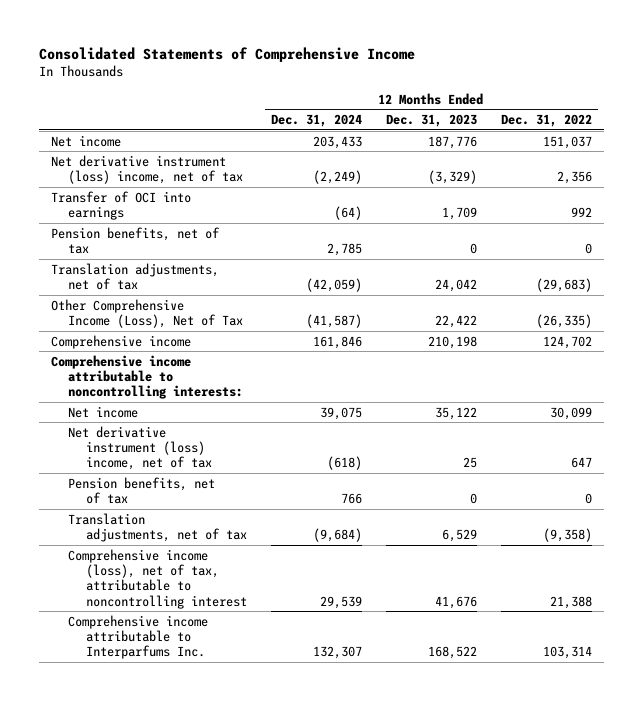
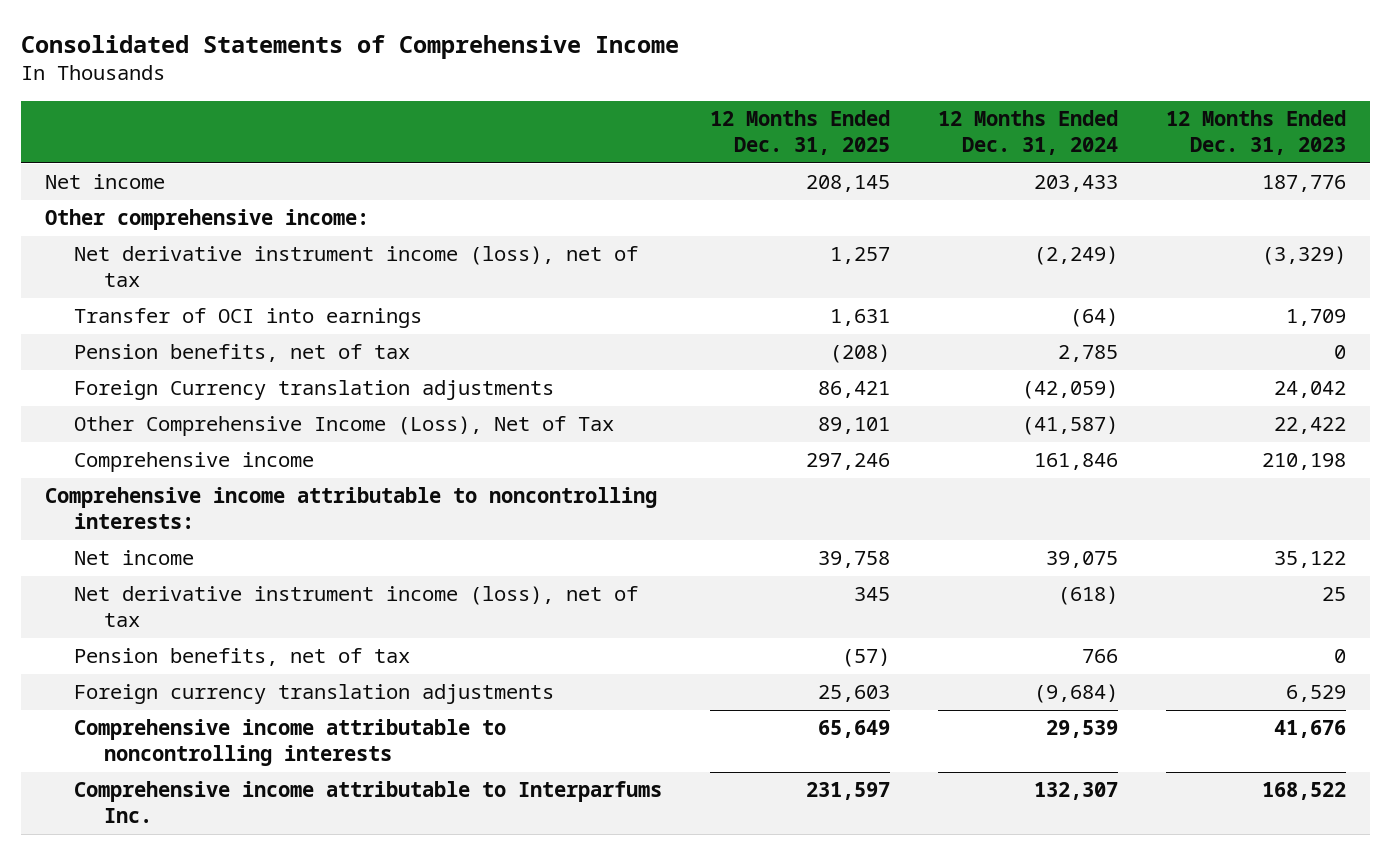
[501,114,593,128] Dec. 31, 2022 -> none
none -> [710,110,891,155] 12 Months Ended Dec. 31, 2025
none -> [44,209,369,231] Other comprehensive income:
[51,154,244,184] Net derivative instrument (loss) income, net of tax -> [74,246,639,288] Net derivative instrument income (loss), net of tax
[51,262,220,290] Translation adjustments, net of tax -> [74,380,555,401] Foreign Currency translation adjustments
[68,425,212,471] Net derivative instrument (loss) income, net of tax -> [74,586,639,628] Net derivative instrument income (loss), net of tax
[68,512,247,542] Translation adjustments, net of tax -> [74,684,555,705] Foreign currency translation adjustments
[68,548,247,609] Comprehensive income (loss), net of tax, attributable to noncontrolling interest -> [74,719,507,767] Comprehensive income attributable to noncontrolling interests

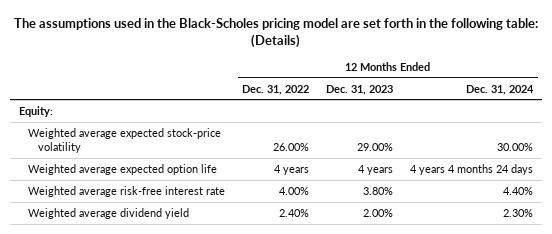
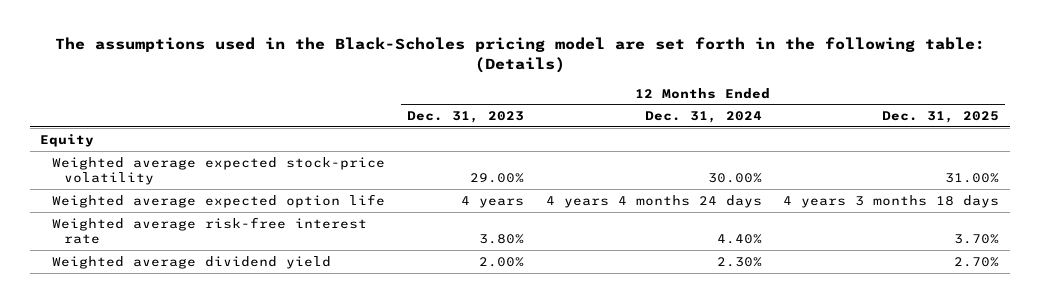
[242,84,310,95] Dec. 31, 2022 -> none
none -> [882,111,1000,124] Dec. 31, 2025
[18,105,53,117] Equity: -> [40,133,95,147] Equity

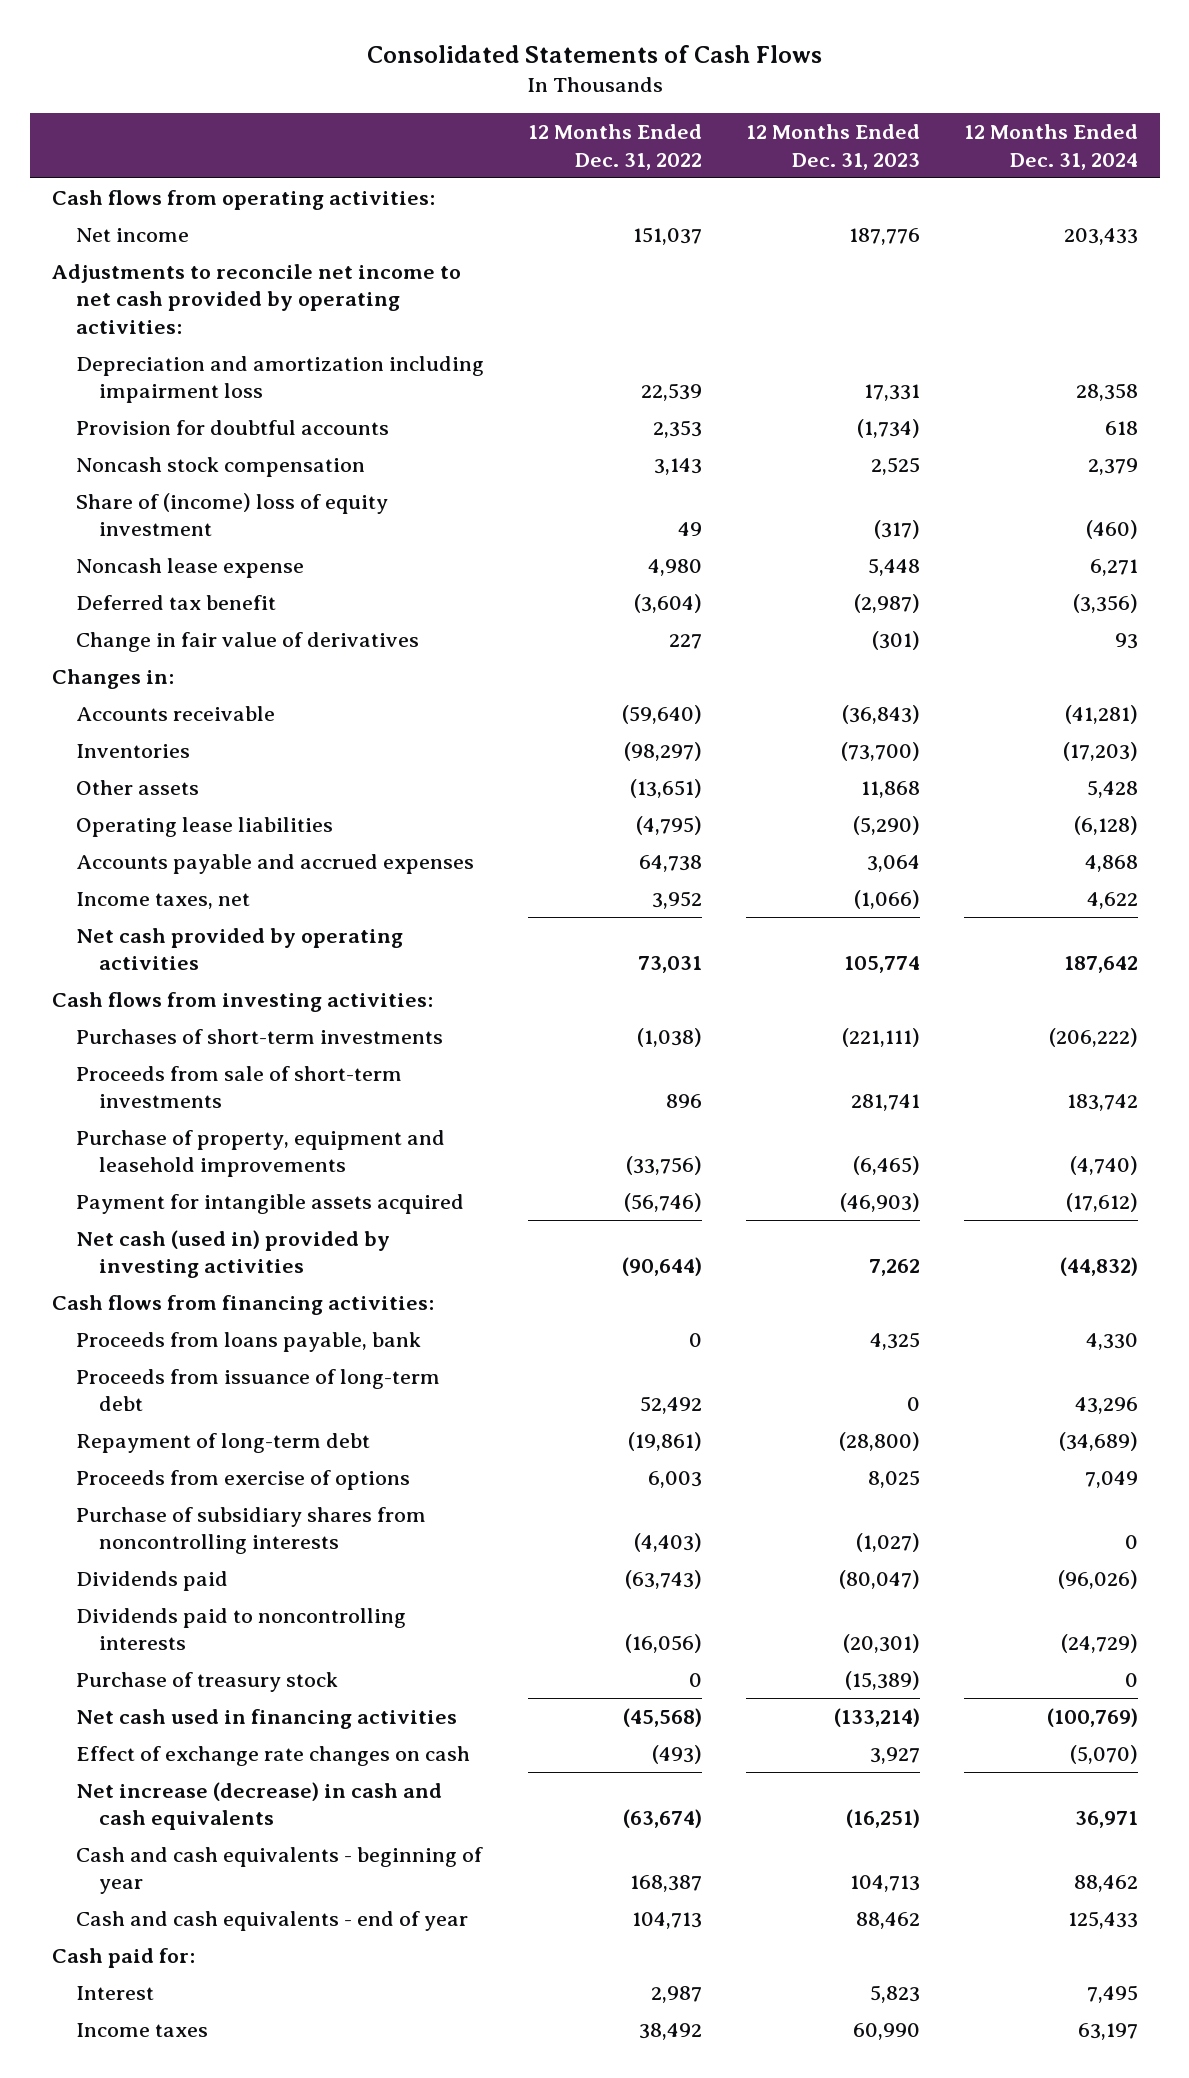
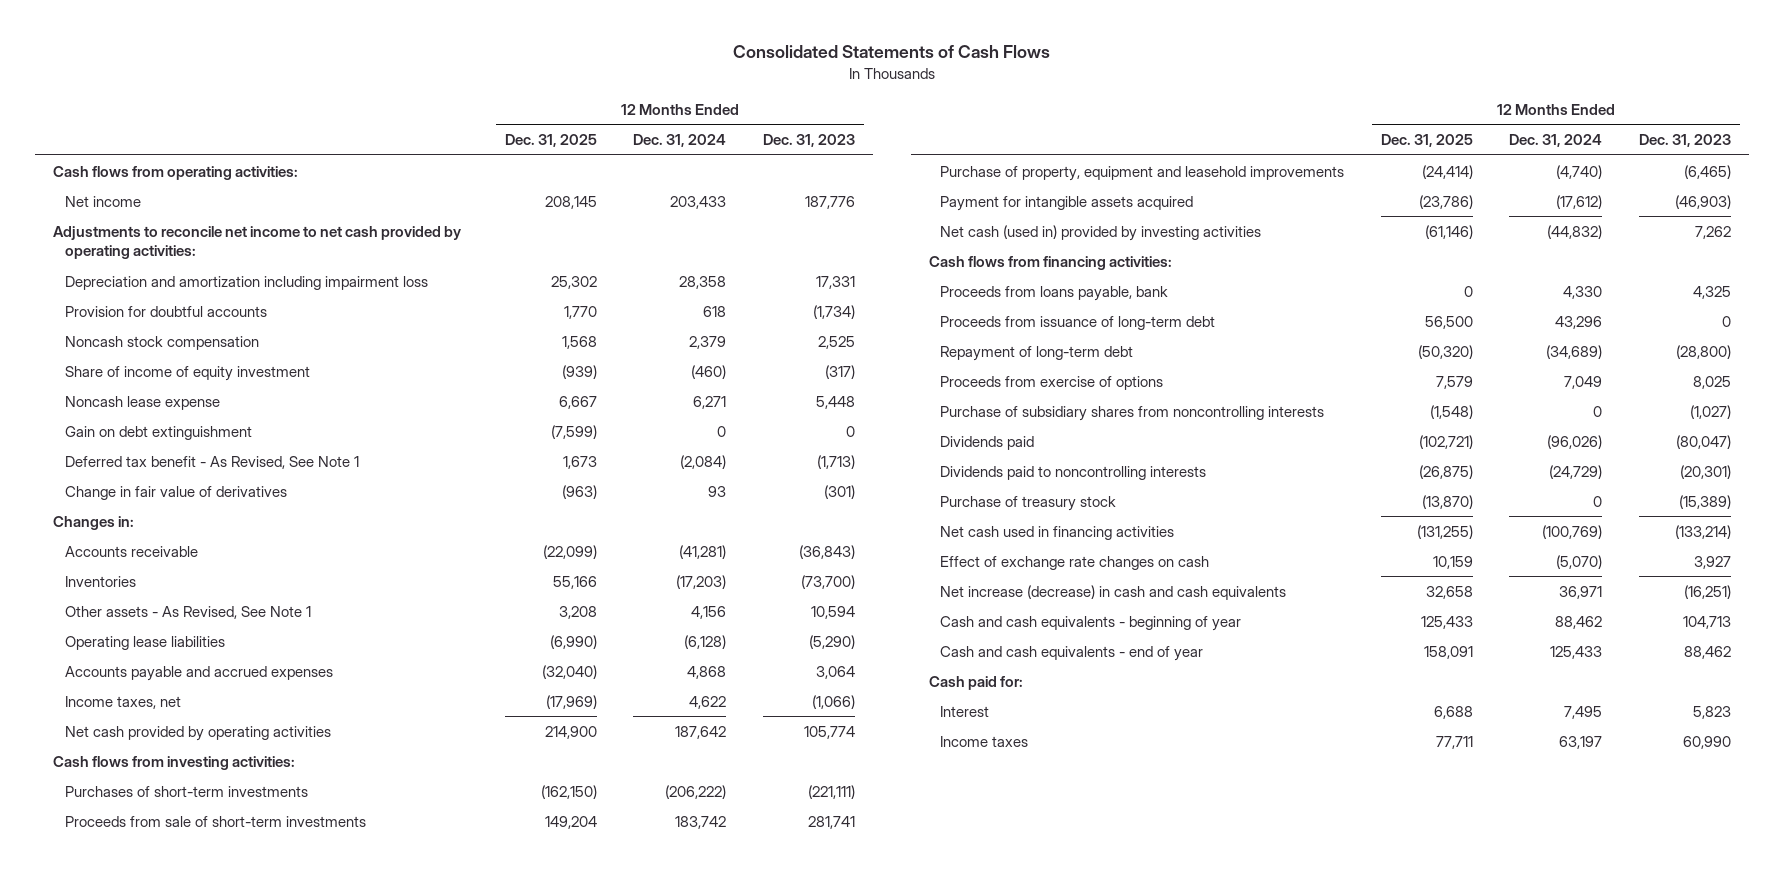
[527,124,702,170] 12 Months Ended Dec. 31, 2022 -> none
none -> [504,134,597,148] Dec. 31, 2025
[75,492,388,537] Share of (income) loss of equity investment -> [64,365,310,381] Share of income of equity investment
none -> [64,425,252,440] Gain on debt extinguishment
[75,594,276,610] Deferred tax benefit -> [64,455,359,469] Deferred tax benefit - As Revised, See Note 1
[853,593,920,613] (2,987) -> [816,454,855,469] (1,713)
[1072,593,1138,613] (3,356) -> [680,454,727,469] (2,084)
[75,779,199,795] Other assets -> [64,605,311,619] Other assets - As Revised, See Note 1
[860,780,920,798] 11,868 -> [810,605,855,619] 10,594
[1086,779,1138,798] 5,428 -> [691,605,727,619] 4,156

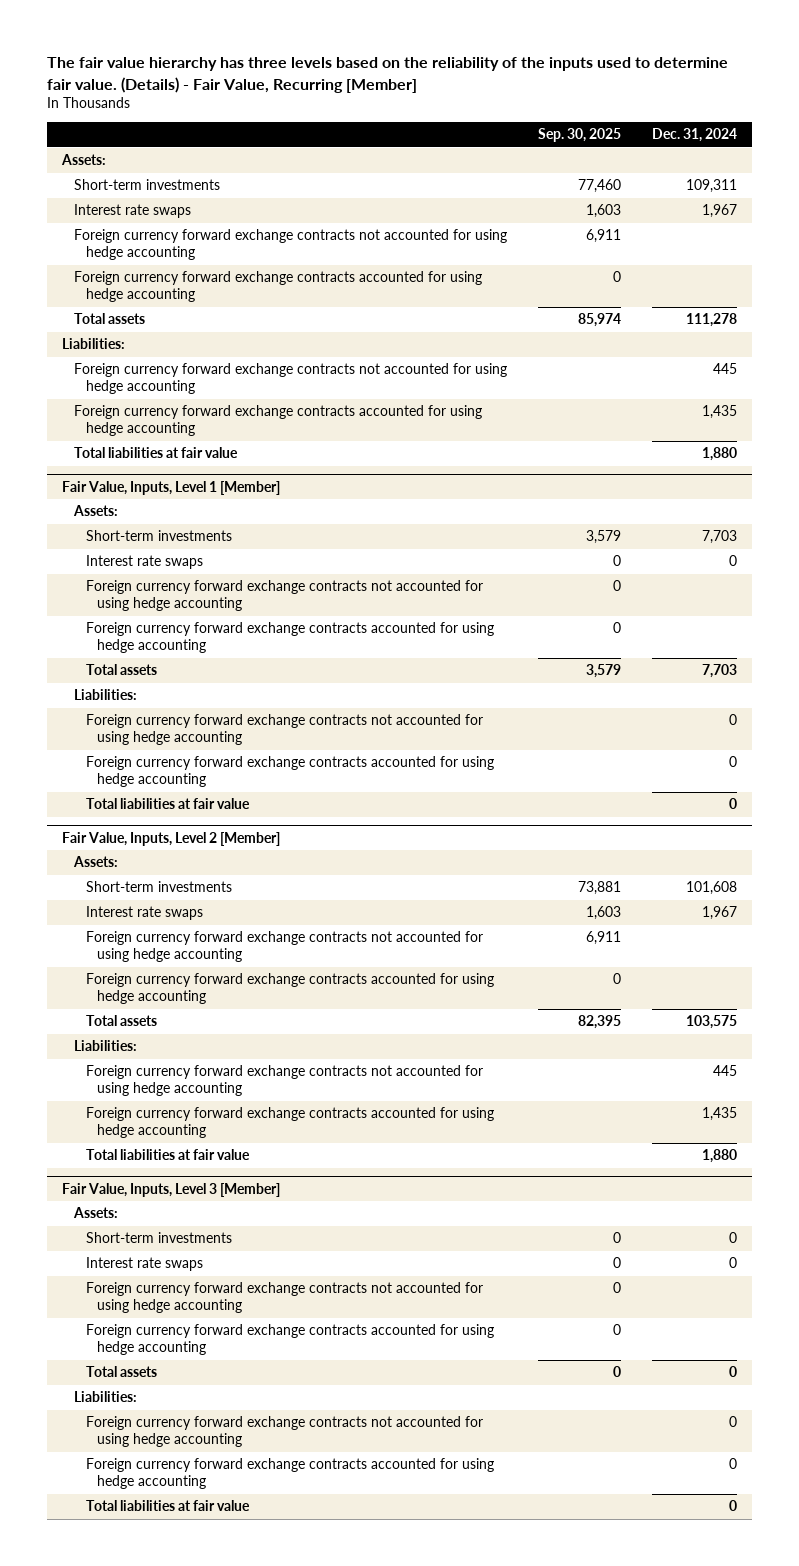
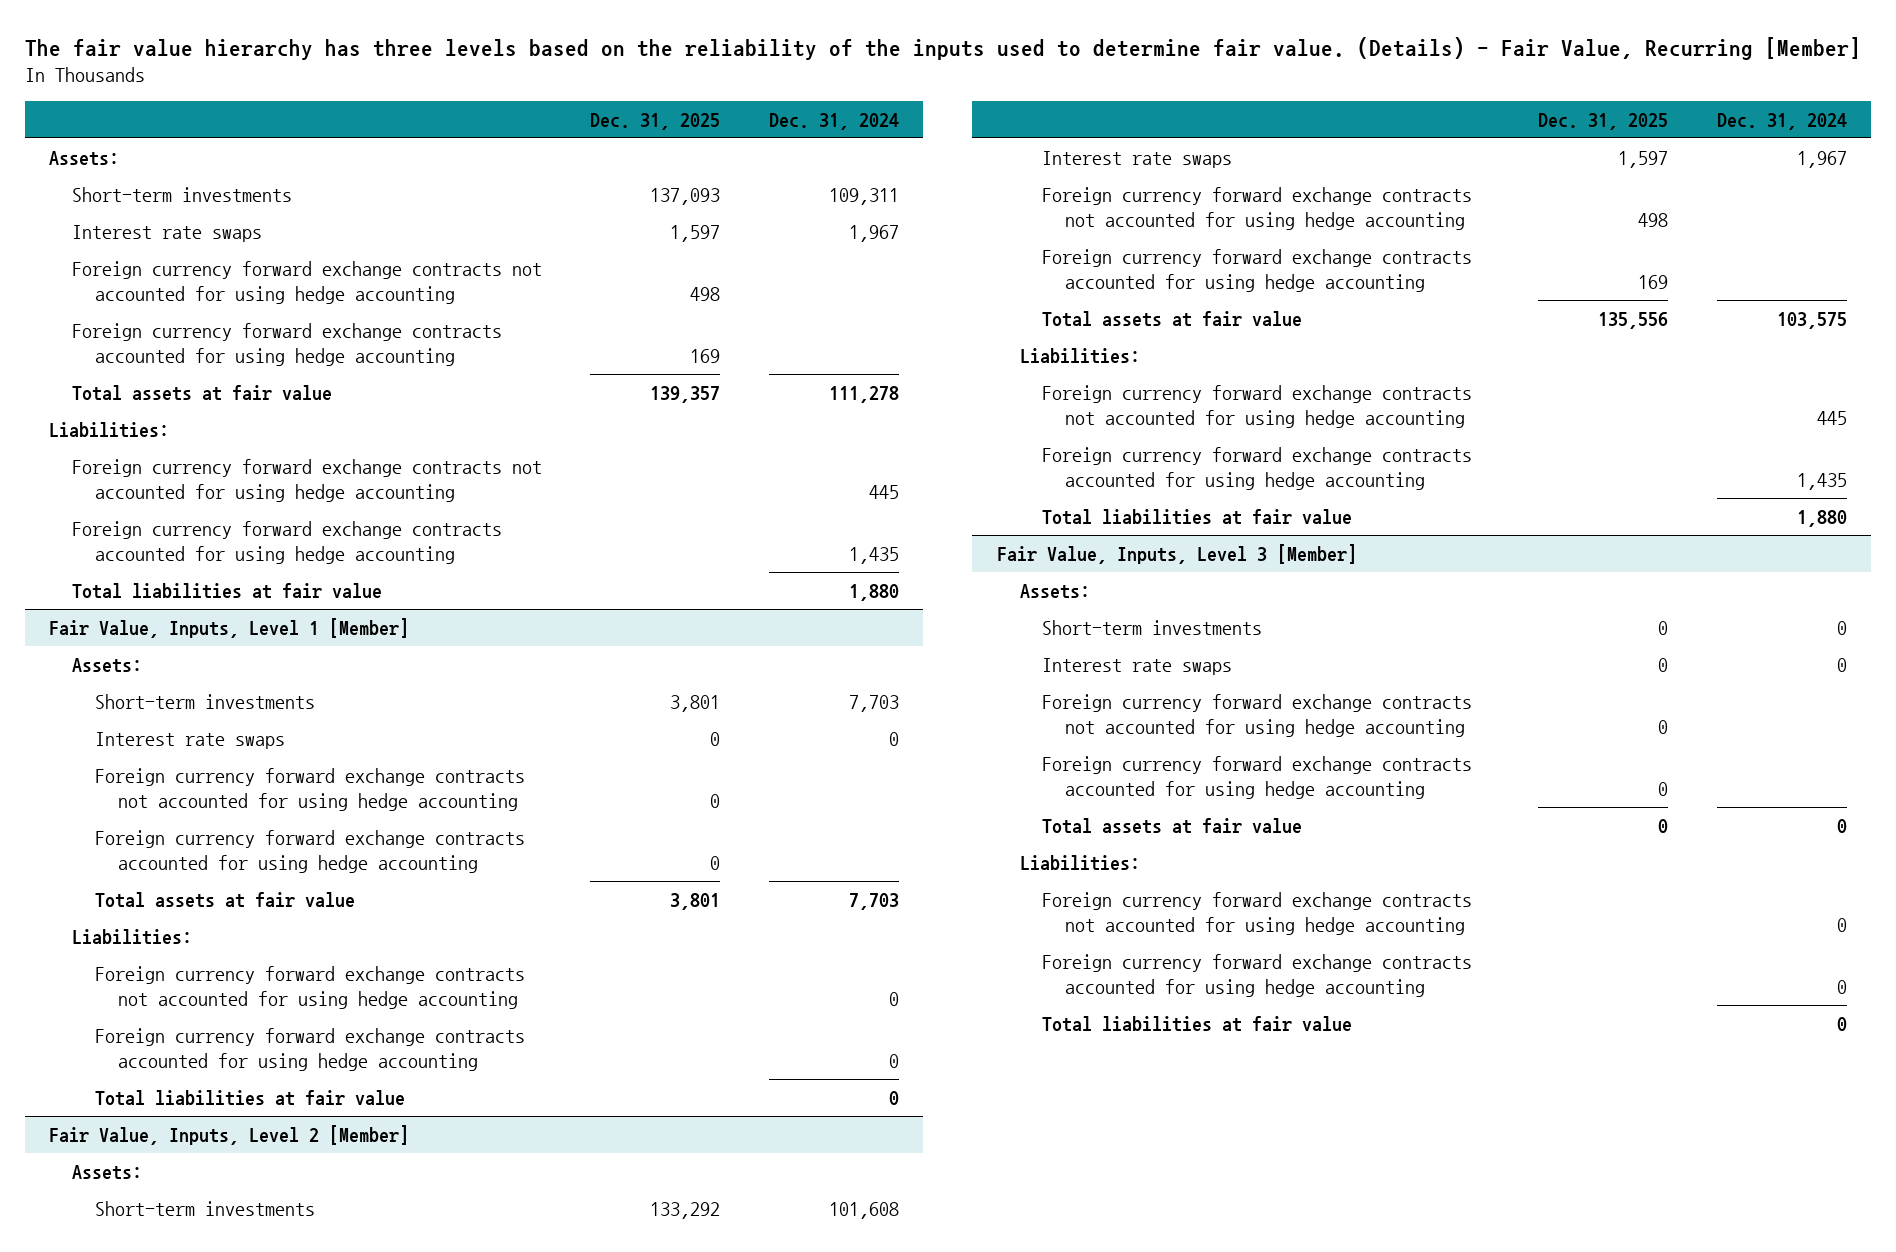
[537,128,621,143] Sep. 30, 2025 -> none
none -> [590,112,721,130] Dec. 31, 2025
[73,313,145,325] Total assets -> [71,384,332,401] Total assets at fair value
[85,664,157,676] Total assets -> [94,891,355,908] Total assets at fair value
[85,1015,157,1027] Total assets -> [1042,310,1303,327] Total assets at fair value
[85,1366,157,1378] Total assets -> [1042,817,1303,834] Total assets at fair value

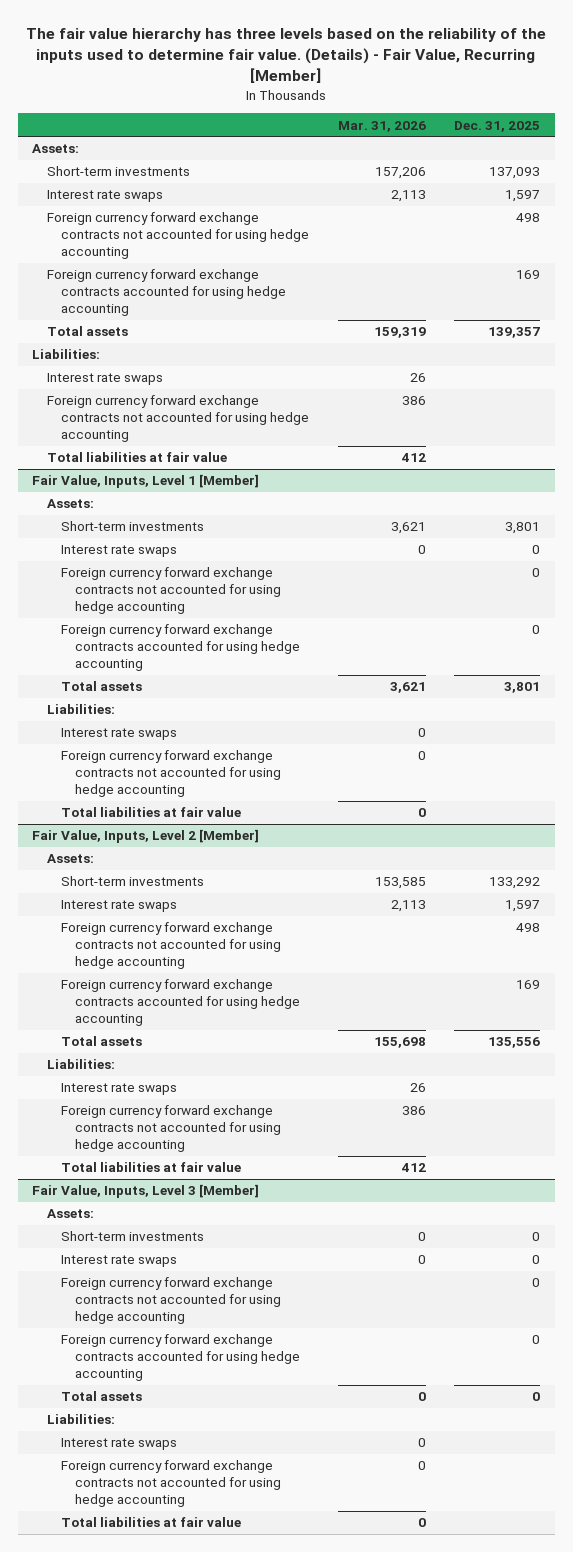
[769,112,900,130] Dec. 31, 2024 -> none
none -> [337,120,426,132] Mar. 31, 2026
[71,384,332,401] Total assets at fair value -> [46,326,128,337] Total assets
none -> [46,373,163,386] Interest rate swaps
[71,520,502,564] Foreign currency forward exchange contracts accounted for using hedge accounting -> none
[94,891,355,908] Total assets at fair value -> [60,681,142,692] Total assets
none -> [60,728,177,741] Interest rate swaps
[94,1027,525,1071] Foreign currency forward exchange contracts accounted for using hedge accounting -> none
[1042,310,1303,327] Total assets at fair value -> [60,1036,142,1047] Total assets
none -> [60,1083,177,1096] Interest rate swaps
[1042,446,1473,490] Foreign currency forward exchange contracts accounted for using hedge accounting -> none
[1042,817,1303,834] Total assets at fair value -> [60,1391,142,1402] Total assets
none -> [60,1438,177,1451] Interest rate swaps
[1042,953,1473,997] Foreign currency forward exchange contracts accounted for using hedge accounting -> none

